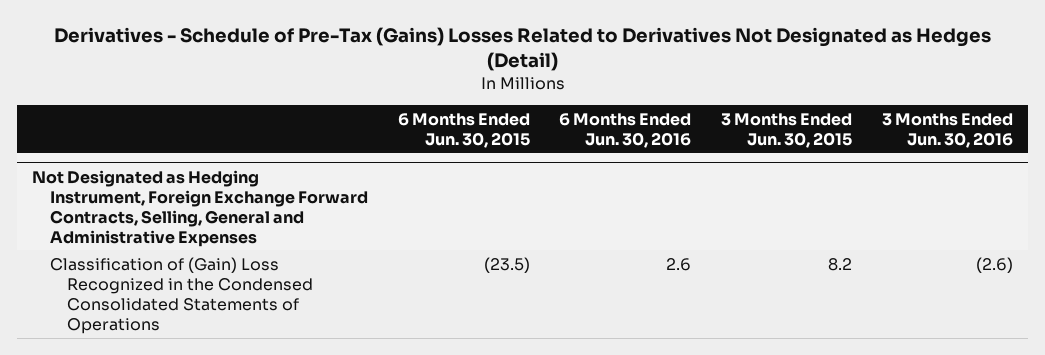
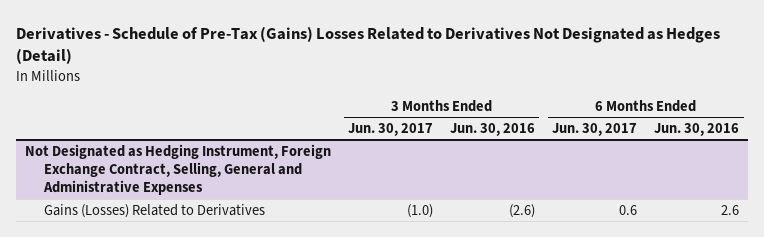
[397,112,530,148] 6 Months Ended Jun. 30, 2015 -> none
[721,112,853,148] 3 Months Ended Jun. 30, 2015 -> none
none -> [348,123,434,137] Jun. 30, 2017
none -> [552,123,638,137] Jun. 30, 2017
[32,169,368,247] Not Designated as Hedging Instrument, Foreign Exchange Forward Contracts, Selling, General and Administrative Expenses -> [24,143,331,196] Not Designated as Hedging Instrument, Foreign Exchange Contract, Selling, General and Administrative Expenses
[49,256,314,334] Classification of (Gain) Loss Recognized in the Condensed Consolidated Statements of Operations -> [43,203,265,218] Gains (Losses) Related to Derivatives

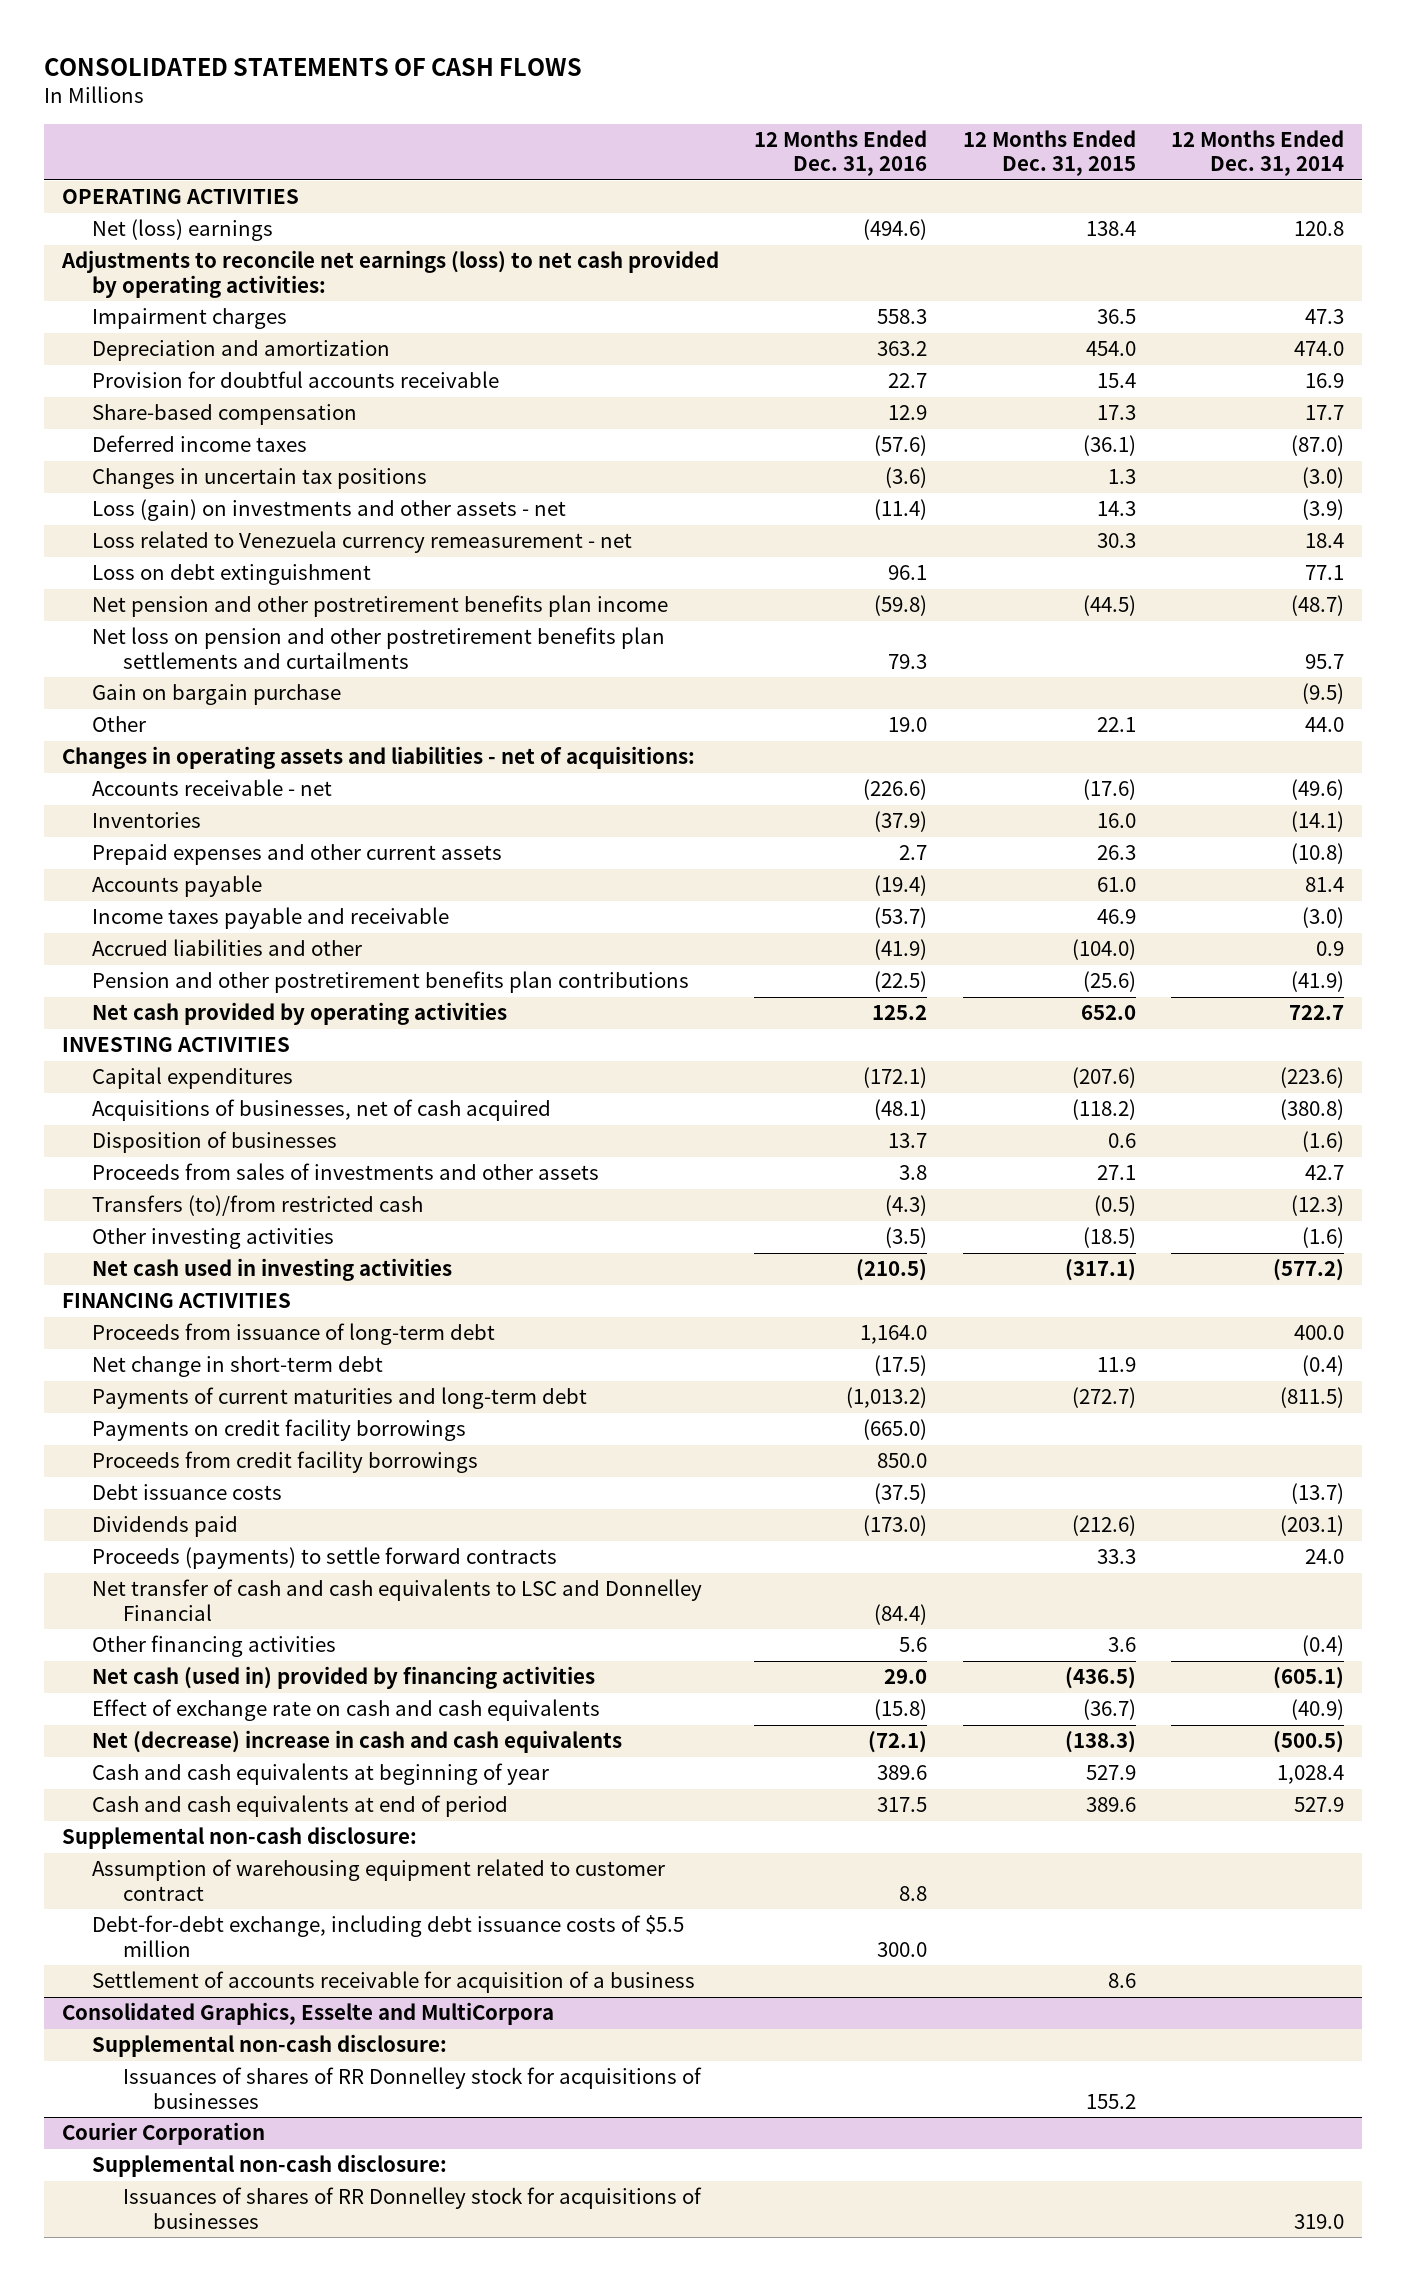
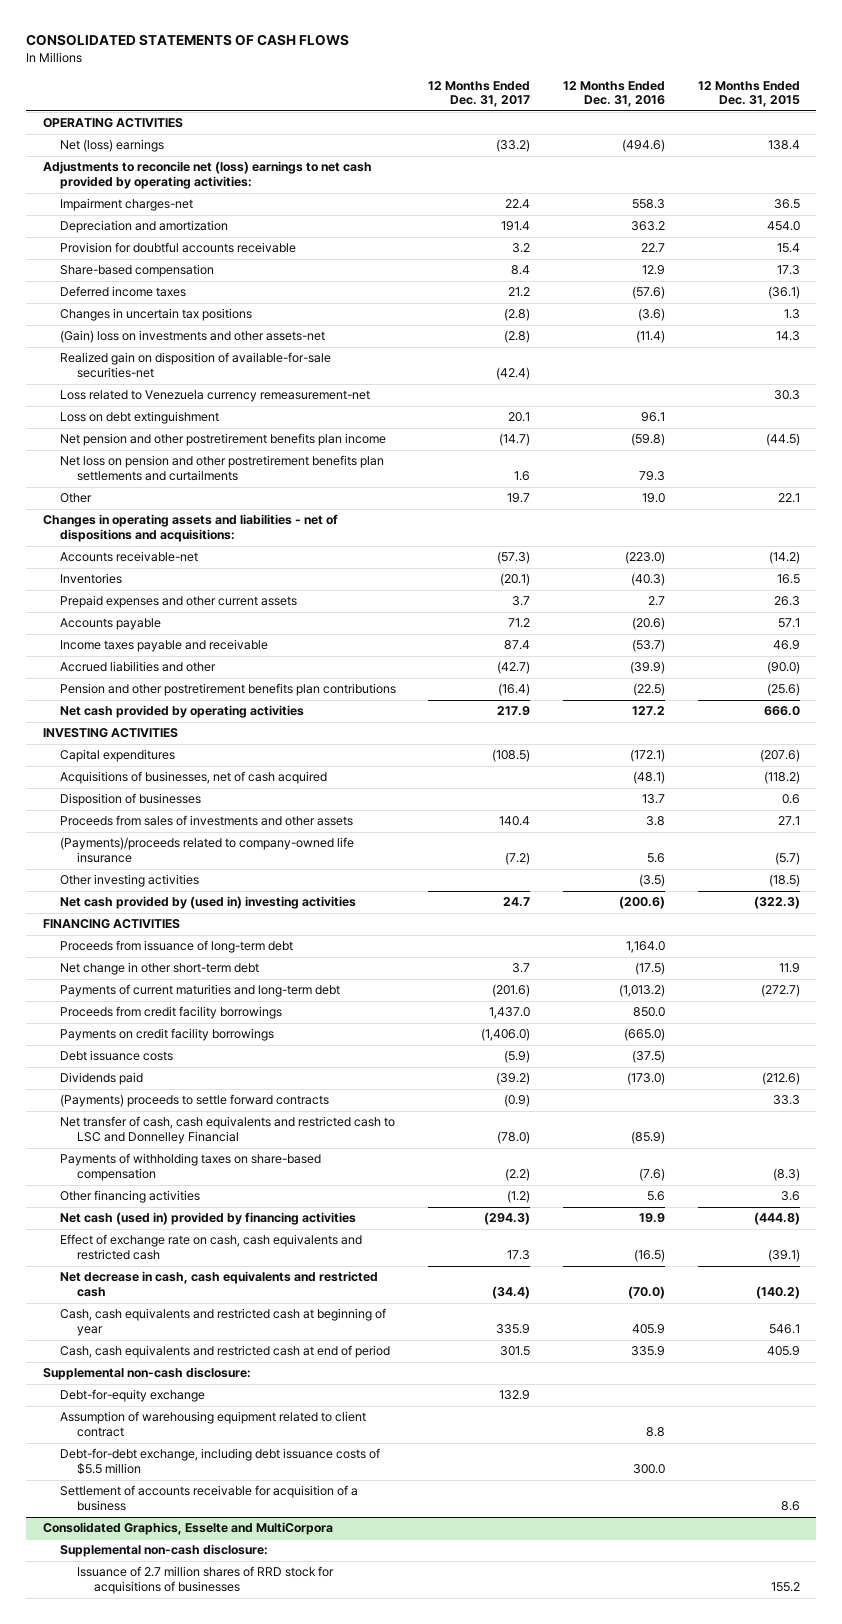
[1171,130,1345,177] 12 Months Ended Dec. 31, 2014 -> none
none -> [428,80,531,108] 12 Months Ended Dec. 31, 2017
[60,250,719,298] Adjustments to reconcile net earnings (loss) to net cash provided by operating activities: -> [42,161,372,189] Adjustments to reconcile net (loss) earnings to net cash provided by operating activities:
[92,308,288,330] Impairment charges -> [59,198,193,212] Impairment charges-net
[92,499,567,522] Loss (gain) on investments and other assets - net -> [59,330,325,344] (Gain) loss on investments and other assets-net
none -> [59,352,331,378] Realized gain on disposition of available-for-sale securities-net
[92,531,633,554] Loss related to Venezuela currency remeasurement - net -> [59,390,370,403] Loss related to Venezuela currency remeasurement-net
[92,684,342,706] Gain on bargain purchase -> none
[61,746,695,770] Changes in operating assets and liabilities - net of acquisitions: -> [42,514,338,542] Changes in operating assets and liabilities - net of dispositions and acquisitions:
[92,779,333,797] Accounts receivable - net -> [59,551,198,563] Accounts receivable-net
[863,779,928,801] (226.6) -> [625,551,666,565] (223.0)
[1082,779,1136,801] (17.6) -> [768,551,800,565] (14.2)
[874,811,928,833] (37.9) -> [631,573,666,587] (40.3)
[1096,813,1136,829] 16.0 -> [776,574,800,585] 16.5
[874,875,928,897] (19.4) -> [632,617,666,631] (20.6)
[1096,877,1136,893] 61.0 -> [777,618,800,629] 57.1
[874,939,928,961] (41.9) -> [630,661,666,675] (39.9)
[1071,939,1136,961] (104.0) -> [766,661,800,675] (90.0)
[872,1005,928,1021] 125.2 -> [632,706,666,717] 127.2
[1080,1005,1136,1021] 652.0 -> [763,706,800,717] 666.0
[92,1195,424,1217] Transfers (to)/from restricted cash -> none
none -> [59,837,354,863] (Payments)/proceeds related to company-owned life insurance
[92,1258,453,1282] Net cash used in investing activities -> [59,896,356,910] Net cash provided by (used in) investing activities
[856,1259,928,1282] (210.5) -> [619,896,666,910] (200.6)
[1064,1259,1136,1282] (317.1) -> [753,896,800,910] (322.3)
[92,1356,384,1378] Net change in short-term debt -> [59,962,259,976] Net change in other short-term debt
[92,1419,467,1442] Payments on credit facility borrowings -> [59,1028,274,1042] Payments on credit facility borrowings
[92,1547,558,1570] Proceeds (payments) to settle forward contracts -> [59,1094,329,1108] (Payments) proceeds to settle forward contracts
[92,1579,703,1621] Net transfer of cash and cash equivalents to LSC and Donnelley Financial -> [59,1116,395,1144] Net transfer of cash, cash equivalents and restricted cash to LSC and Donnelley Financial
[874,1603,928,1625] (84.4) -> [631,1130,666,1144] (85.9)
none -> [59,1153,321,1181] Payments of withholding taxes on share-based compensation
[884,1669,928,1685] 29.0 -> [639,1213,666,1224] 19.9
[1064,1667,1136,1690] (436.5) -> [753,1212,800,1226] (444.8)
[92,1699,601,1722] Effect of exchange rate on cash and cash equivalents -> [59,1234,362,1260] Effect of exchange rate on cash, cash equivalents and restricted cash
[874,1699,928,1721] (15.8) -> [634,1248,666,1262] (16.5)
[1082,1699,1136,1721] (36.7) -> [767,1248,800,1262] (39.1)
[92,1730,623,1754] Net (decrease) increase in cash and cash equivalents -> [59,1271,378,1297] Net decrease in cash, cash equivalents and restricted cash
[868,1731,928,1754] (72.1) -> [628,1285,666,1299] (70.0)
[1064,1731,1136,1754] (138.3) -> [755,1285,800,1299] (140.2)
[92,1763,550,1786] Cash and cash equivalents at beginning of year -> [59,1308,386,1336] Cash, cash equivalents and restricted cash at beginning of year
[877,1765,928,1781] 389.6 -> [632,1323,666,1334] 405.9
[1085,1765,1136,1781] 527.9 -> [768,1323,800,1334] 546.1
[92,1795,509,1818] Cash and cash equivalents at end of period -> [59,1345,390,1359] Cash, cash equivalents and restricted cash at end of period
[877,1797,928,1813] 317.5 -> [631,1346,666,1357] 335.9
[1085,1797,1136,1813] 389.6 -> [766,1346,800,1357] 405.9
none -> [59,1389,205,1403] Debt-for-equity exchange
[92,1859,666,1901] Assumption of warehousing equipment related to customer contract -> [59,1411,366,1437] Assumption of warehousing equipment related to client contract
[61,2122,265,2146] Courier Corporation -> none
[92,2154,448,2178] Supplemental non-cash disclosure: -> none
[122,2187,702,2229] Issuances of shares of RR Donnelley stock for acquisitions of businesses -> none
[122,2067,702,2109] Issuances of shares of RR Donnelley stock for acquisitions of businesses -> [76,1566,334,1594] Issuance of 2.7 million shares of RRD stock for acquisitions of businesses

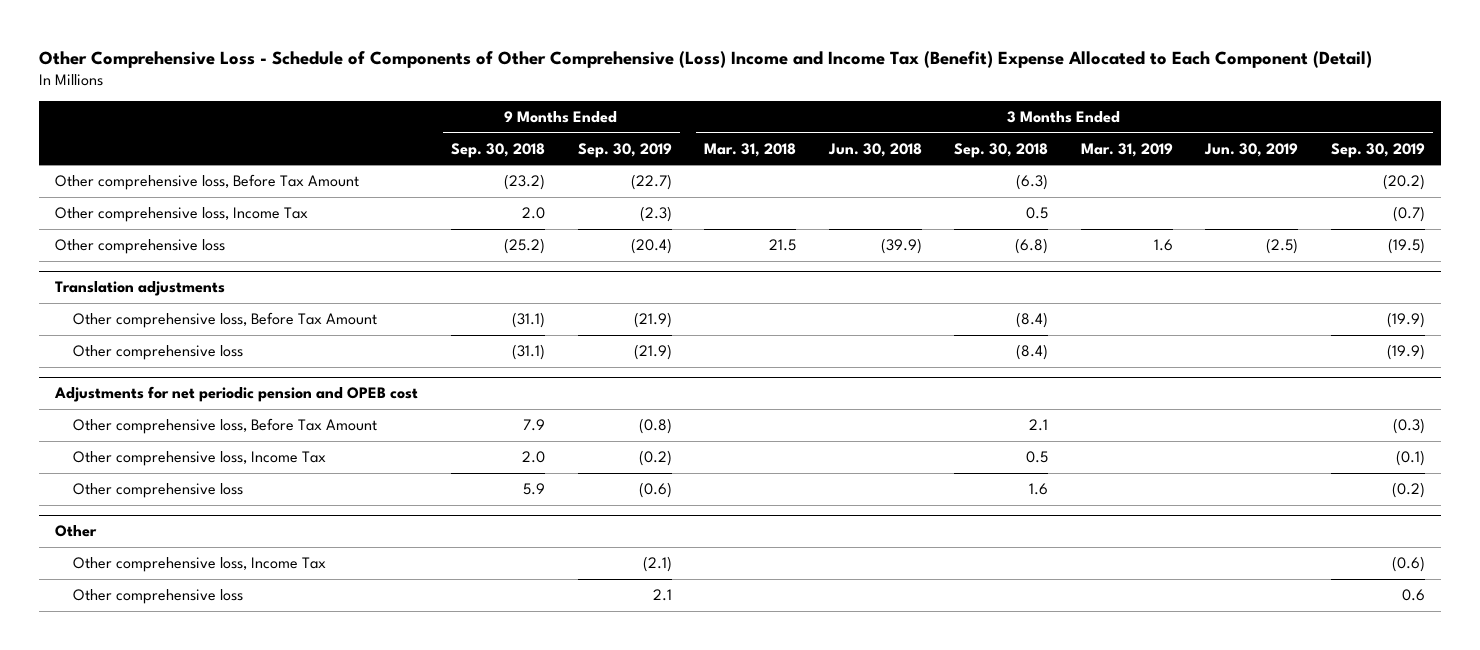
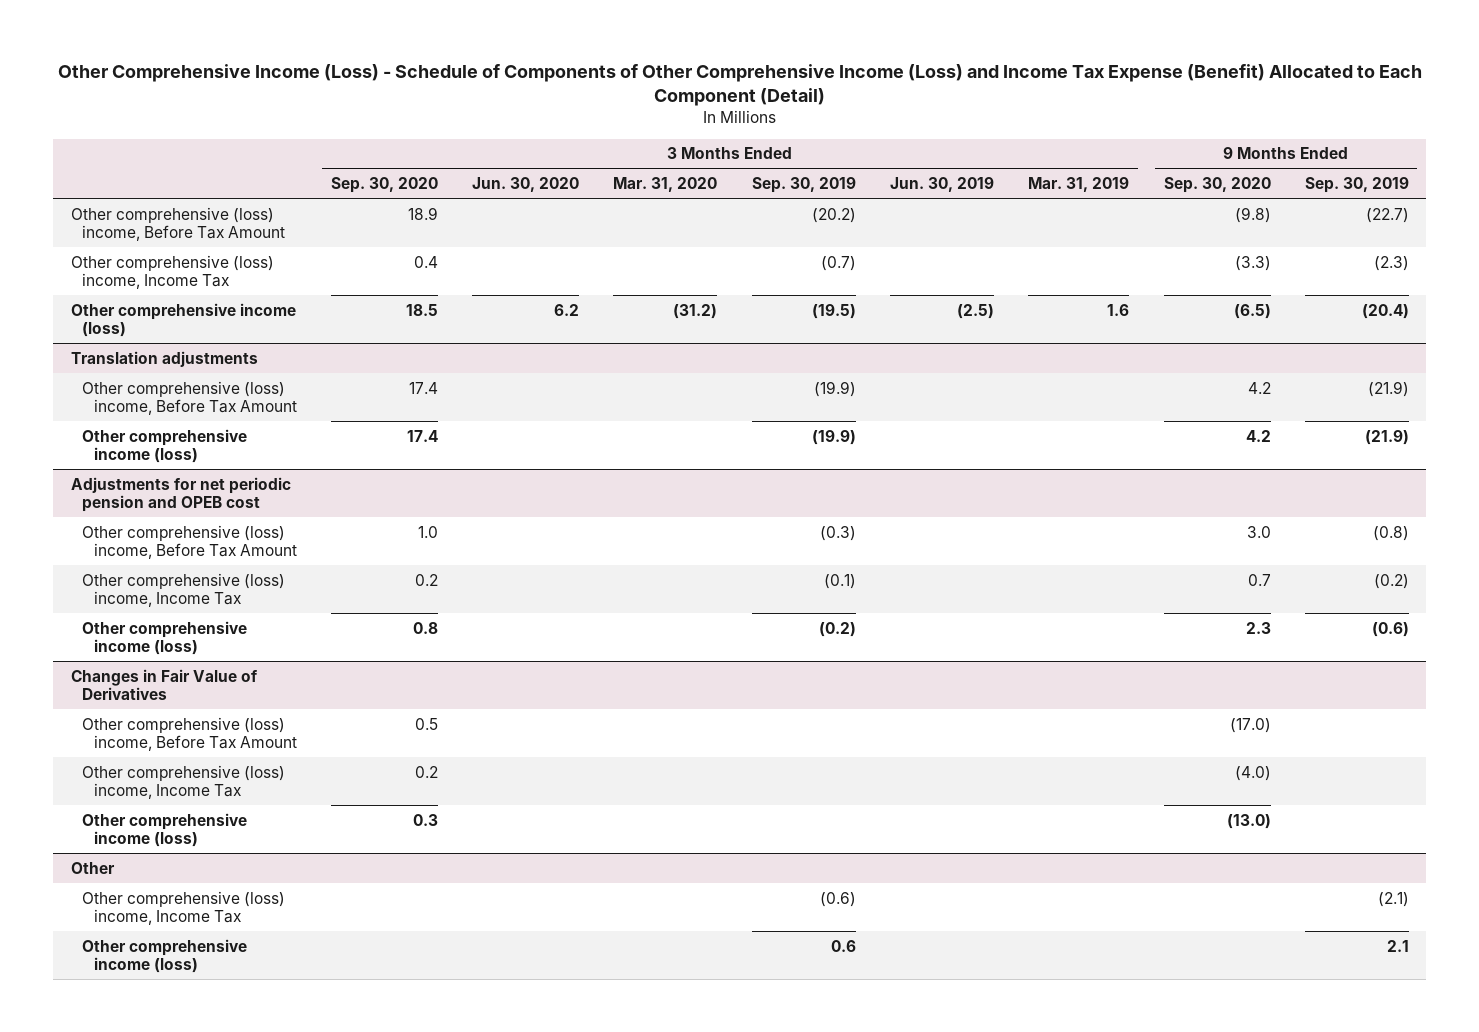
[39,50,1373,68] Other Comprehensive Loss - Schedule of Components of Other Comprehensive (Loss) Income and Income Tax (Benefit) Expense Allocated to Each Component (Detail) -> [57,63,1422,107] Other Comprehensive Income (Loss) - Schedule of Components of Other Comprehensive Income (Loss) and Income Tax Expense (Benefit) Allocated to Each Component (Detail)
[450,142,545,158] Sep. 30, 2018 -> none
[704,142,797,157] Mar. 31, 2018 -> none
[827,142,922,157] Jun. 30, 2018 -> none
[954,142,1049,158] Sep. 30, 2018 -> none
none -> [330,177,438,194] Sep. 30, 2020
none -> [472,177,580,193] Jun. 30, 2020
none -> [613,177,718,193] Mar. 31, 2020
none -> [1163,177,1271,194] Sep. 30, 2020
[55,174,360,191] Other comprehensive loss, Before Tax Amount -> [70,206,286,242] Other comprehensive (loss) income, Before Tax Amount
[55,207,309,223] Other comprehensive loss, Income Tax -> [70,254,274,290] Other comprehensive (loss) income, Income Tax
[55,239,226,255] Other comprehensive loss -> [70,302,296,338] Other comprehensive income (loss)
[73,312,378,329] Other comprehensive loss, Before Tax Amount -> [82,380,297,416] Other comprehensive (loss) income, Before Tax Amount
[73,345,244,361] Other comprehensive loss -> [82,428,248,464] Other comprehensive income (loss)
[73,418,378,435] Other comprehensive loss, Before Tax Amount -> [82,524,297,560] Other comprehensive (loss) income, Before Tax Amount
[73,451,327,467] Other comprehensive loss, Income Tax -> [82,572,286,608] Other comprehensive (loss) income, Income Tax
[73,483,244,499] Other comprehensive loss -> [82,620,248,656] Other comprehensive income (loss)
none -> [70,668,258,701] Changes in Fair Value of Derivatives
none -> [82,716,297,752] Other comprehensive (loss) income, Before Tax Amount
none -> [82,764,286,800] Other comprehensive (loss) income, Income Tax
none -> [82,812,248,848] Other comprehensive income (loss)
[73,557,327,573] Other comprehensive loss, Income Tax -> [82,890,286,926] Other comprehensive (loss) income, Income Tax
[73,589,244,605] Other comprehensive loss -> [82,938,248,974] Other comprehensive income (loss)

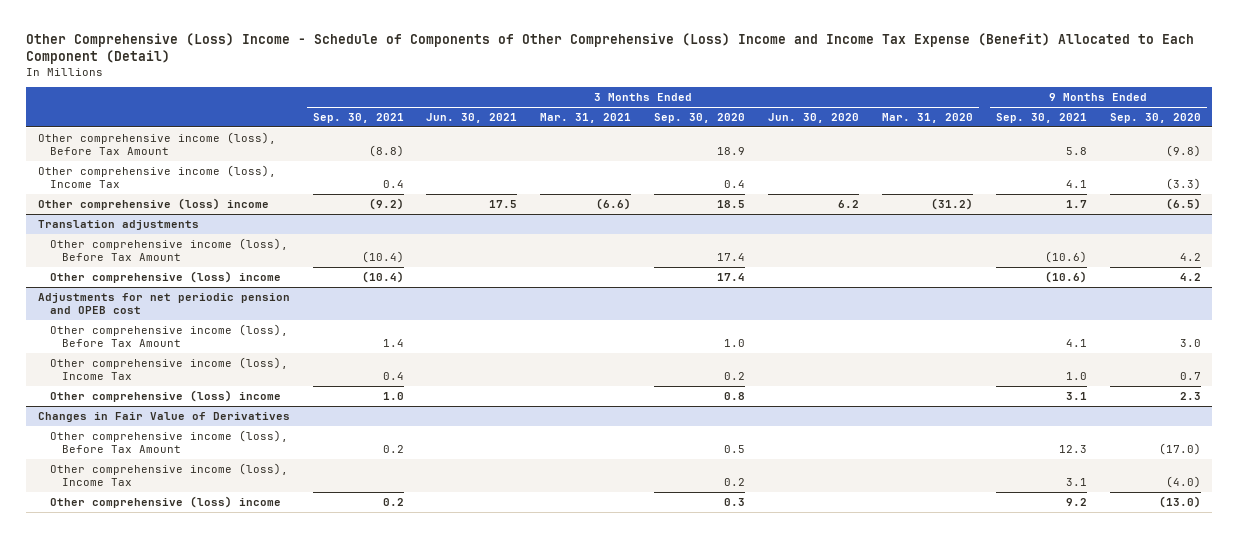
[57,63,1422,107] Other Comprehensive Income (Loss) - Schedule of Components of Other Comprehensive Income (Loss) and Income Tax Expense (Benefit) Allocated to Each Component (Detail) -> [26,32,1195,65] Other Comprehensive (Loss) Income - Schedule of Components of Other Comprehensive (Loss) Income and Income Tax Expense (Benefit) Allocated to Each Component (Detail)
[751,177,856,194] Sep. 30, 2019 -> none
[889,177,994,193] Jun. 30, 2019 -> none
[1028,177,1130,193] Mar. 31, 2019 -> none
[1304,177,1409,194] Sep. 30, 2019 -> none
none -> [312,113,404,124] Sep. 30, 2021
none -> [426,113,518,124] Jun. 30, 2021
none -> [540,113,632,124] Mar. 31, 2021
none -> [996,113,1088,124] Sep. 30, 2021
[70,206,286,242] Other comprehensive (loss) income, Before Tax Amount -> [37,131,276,156] Other comprehensive income (loss), Before Tax Amount
[70,254,274,290] Other comprehensive (loss) income, Income Tax -> [37,164,276,189] Other comprehensive income (loss), Income Tax
[70,302,296,338] Other comprehensive income (loss) -> [37,197,269,210] Other comprehensive (loss) income
[82,380,297,416] Other comprehensive (loss) income, Before Tax Amount -> [49,237,288,262] Other comprehensive income (loss), Before Tax Amount
[82,428,248,464] Other comprehensive income (loss) -> [49,270,281,283] Other comprehensive (loss) income
[82,524,297,560] Other comprehensive (loss) income, Before Tax Amount -> [49,323,288,348] Other comprehensive income (loss), Before Tax Amount
[82,572,286,608] Other comprehensive (loss) income, Income Tax -> [49,356,288,381] Other comprehensive income (loss), Income Tax
[82,620,248,656] Other comprehensive income (loss) -> [49,389,281,402] Other comprehensive (loss) income
[70,861,115,874] Other -> none
[82,890,286,926] Other comprehensive (loss) income, Income Tax -> none
[82,938,248,974] Other comprehensive income (loss) -> none
[82,716,297,752] Other comprehensive (loss) income, Before Tax Amount -> [49,429,288,454] Other comprehensive income (loss), Before Tax Amount
[82,764,286,800] Other comprehensive (loss) income, Income Tax -> [49,462,288,487] Other comprehensive income (loss), Income Tax
[82,812,248,848] Other comprehensive income (loss) -> [49,495,281,508] Other comprehensive (loss) income

